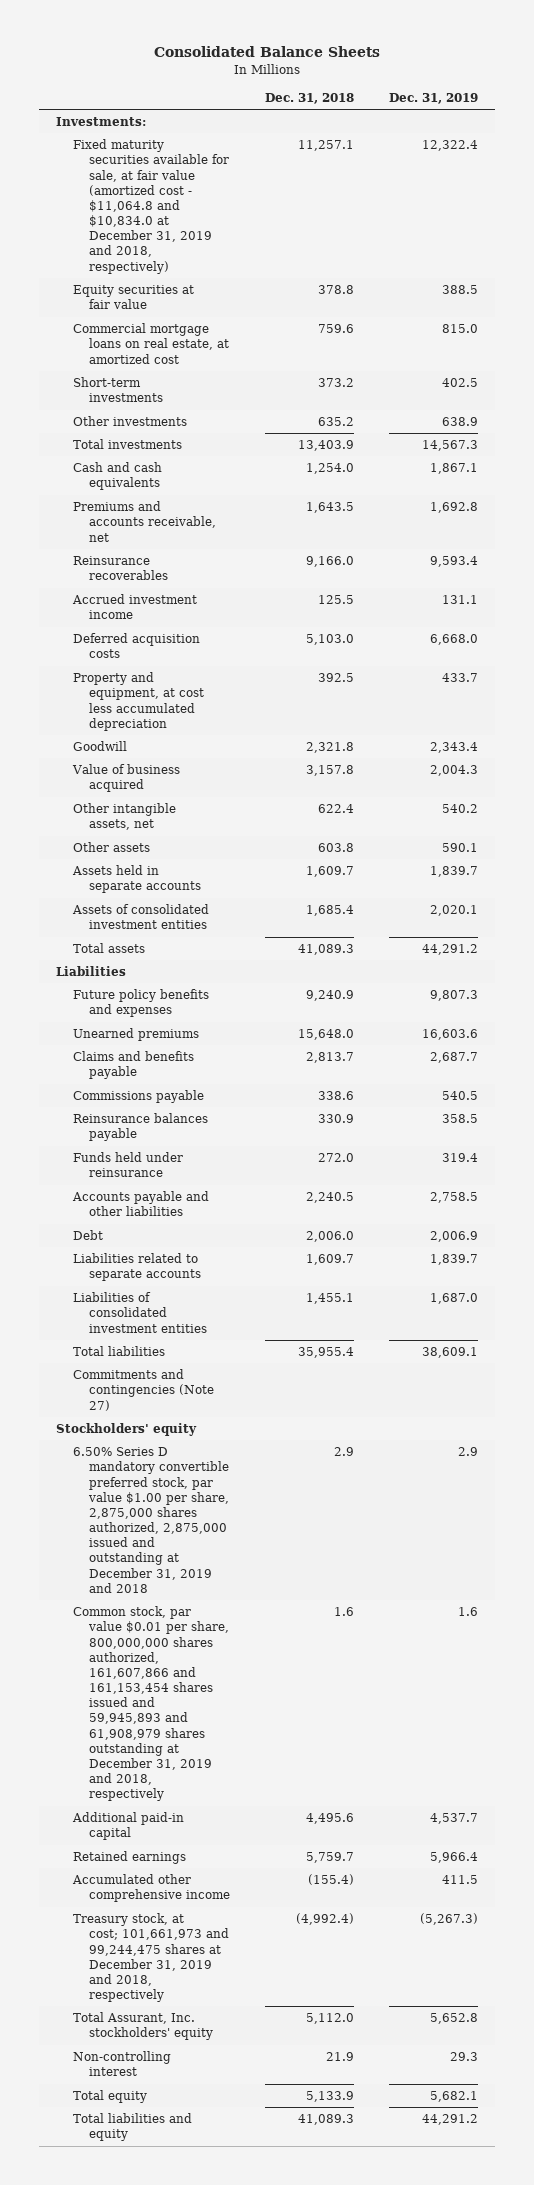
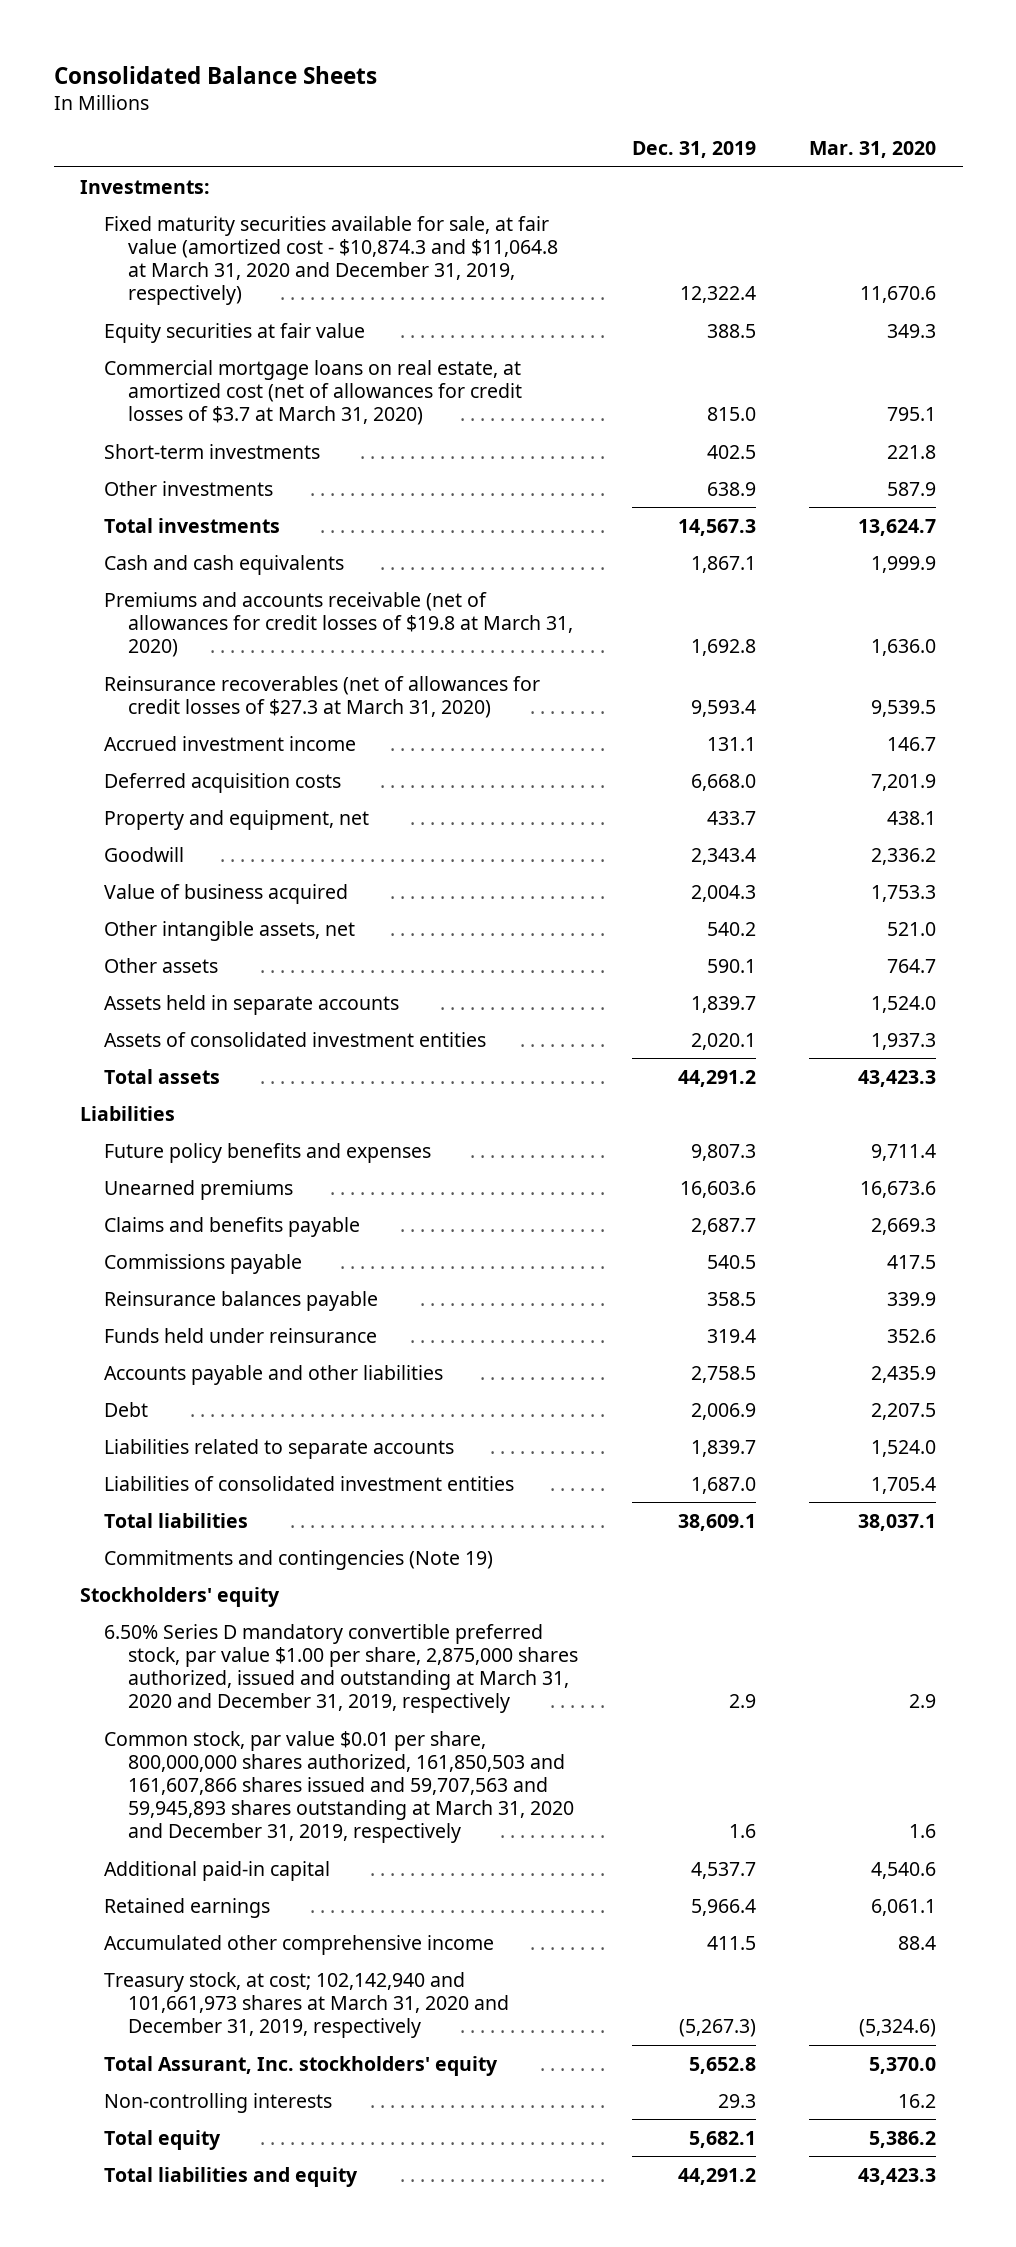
[265,92,355,104] Dec. 31, 2018 -> none
none -> [808,141,936,159] Mar. 31, 2020
[72,139,230,274] Fixed maturity securities available for sale, at fair value (amortized cost - $11,064.8 and $10,834.0 at December 31, 2019 and 2018, respectively) -> [104,215,559,306] Fixed maturity securities available for sale, at fair value (amortized cost - $10,874.3 and $11,064.8 at March 31, 2020 and December 31, 2019, respectively)
[72,323,230,364] Commercial mortgage loans on real estate, at amortized cost -> [104,359,523,426] Commercial mortgage loans on real estate, at amortized cost (net of allowances for credit losses of $3.7 at March 31, 2020)
[72,501,217,542] Premiums and accounts receivable, net -> [104,591,574,658] Premiums and accounts receivable (net of allowances for credit losses of $19.8 at March 31, 2020)
[72,556,169,581] Reinsurance recoverables -> [104,675,541,718] Reinsurance recoverables (net of allowances for credit losses of $27.3 at March 31, 2020)
[72,672,205,731] Property and equipment, at cost less accumulated depreciation -> [104,809,370,830] Property and equipment, net
[72,1369,215,1411] Commitments and contingencies (Note 27) -> [104,1549,494,1570] Commitments and contingencies (Note 19)
[72,1447,230,1593] 6.50% Series D mandatory convertible preferred stock, par value $1.00 per share, 2,875,000 shares authorized, 2,875,000 issued and outstanding at December 31, 2019 and 2018 -> [104,1623,579,1714] 6.50% Series D mandatory convertible preferred stock, par value $1.00 per share, 2,875,000 shares authorized, issued and outstanding at March 31, 2020 and December 31, 2019, respectively
[72,1606,230,1802] Common stock, par value $0.01 per share, 800,000,000 shares authorized, 161,607,866 and 161,153,454 shares issued and 59,945,893 and 61,908,979 shares outstanding at December 31, 2019 and 2018, respectively -> [104,1730,575,1844] Common stock, par value $0.01 per share, 800,000,000 shares authorized, 161,850,503 and 161,607,866 shares issued and 59,707,563 and 59,945,893 shares outstanding at March 31, 2020 and December 31, 2019, respectively
[72,1913,230,2003] Treasury stock, at cost; 101,661,973 and 99,244,475 shares at December 31, 2019 and 2018, respectively -> [104,1971,510,2039] Treasury stock, at cost; 102,142,940 and 101,661,973 shares at March 31, 2020 and December 31, 2019, respectively
[72,2051,171,2077] Non-controlling interest -> [104,2092,333,2113] Non-controlling interests

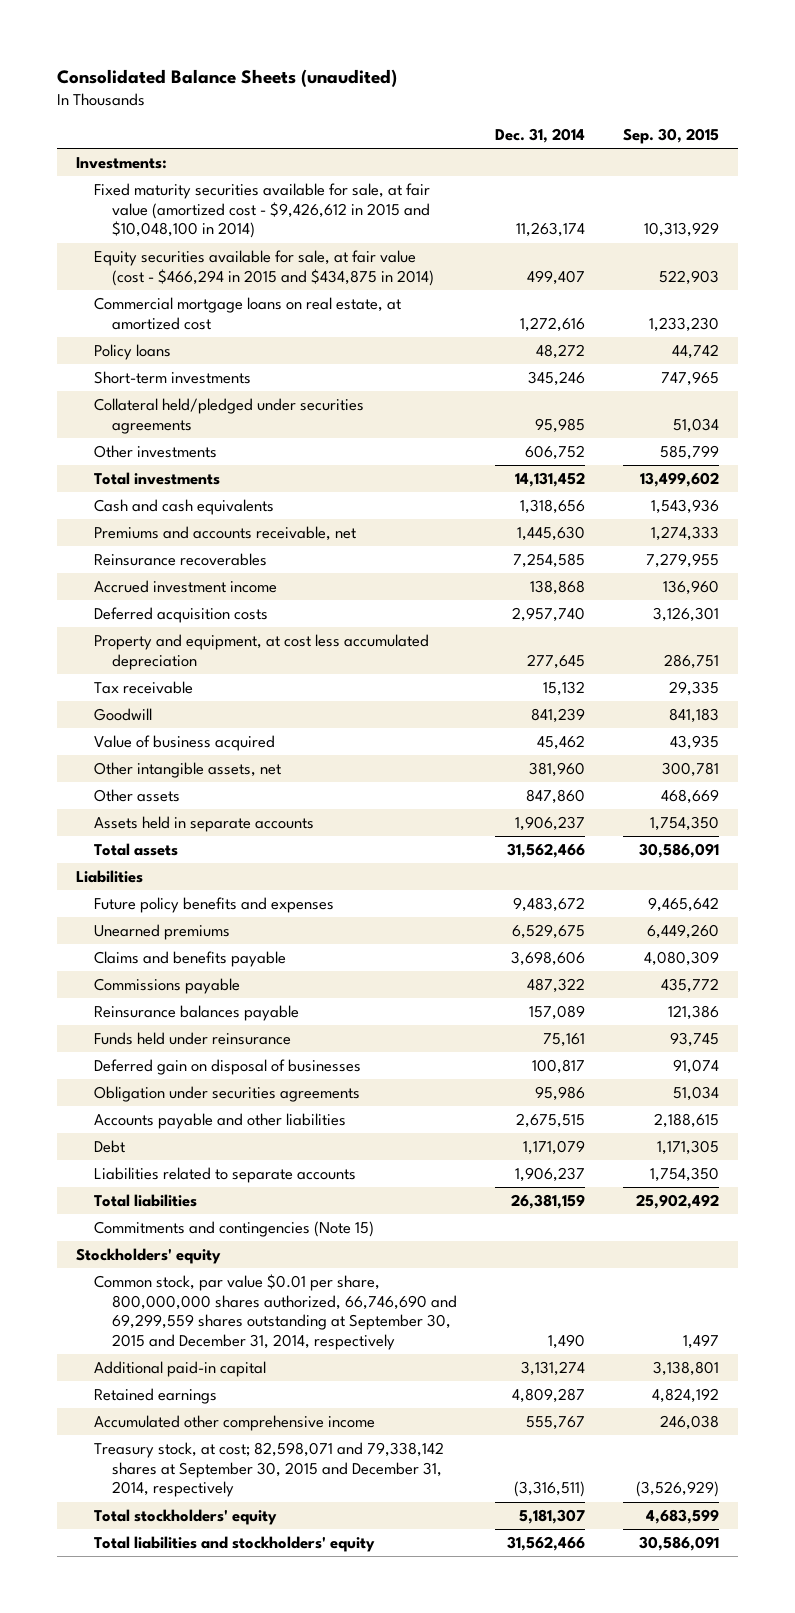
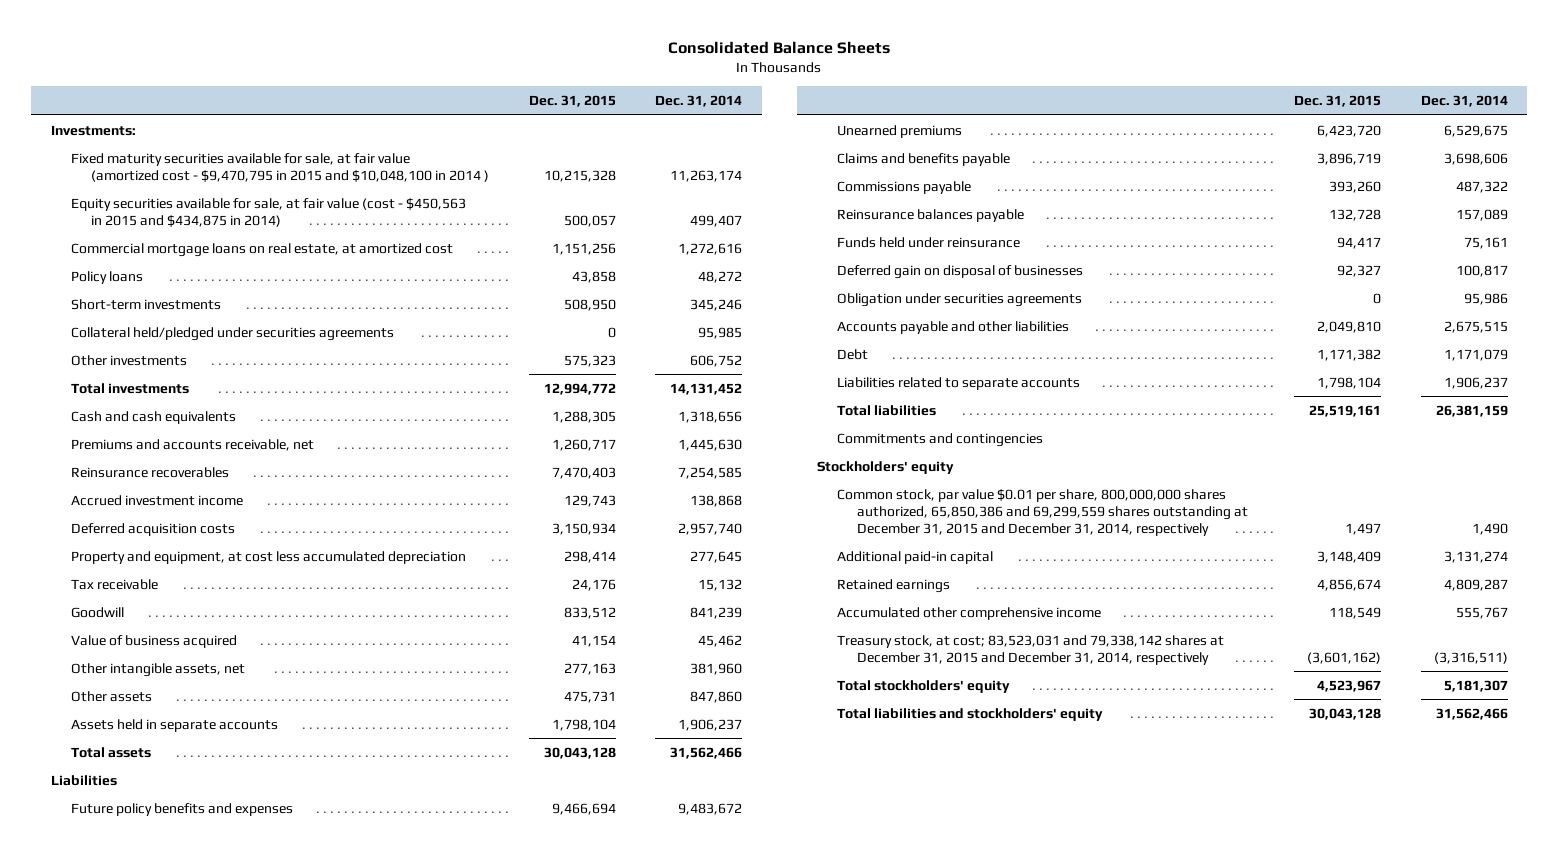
[57,68,398,87] Consolidated Balance Sheets (unaudited) -> [668,41,891,55] Consolidated Balance Sheets
[622,128,719,145] Sep. 30, 2015 -> none
none -> [528,95,616,108] Dec. 31, 2015
[94,183,431,239] Fixed maturity securities available for sale, at fair value (amortized cost - $9,426,612 in 2015 and $10,048,100 in 2014) -> [71,152,490,182] Fixed maturity securities available for sale, at fair value (amortized cost - $9,470,795 in 2015 and $10,048,100 in 2014 )
[94,250,435,286] Equity securities available for sale, at fair value (cost - $466,294 in 2015 and $434,875 in 2014) -> [71,197,467,227] Equity securities available for sale, at fair value (cost - $450,563 in 2015 and $434,875 in 2014)
[94,1221,375,1238] Commitments and contingencies (Note 15) -> [836,432,1043,447] Commitments and contingencies
[94,1274,458,1351] Common stock, par value $0.01 per share, 800,000,000 shares authorized, 66,746,690 and 69,299,559 shares outstanding at September 30, 2015 and December 31, 2014, respectively -> [836,488,1248,536] Common stock, par value $0.01 per share, 800,000,000 shares authorized, 65,850,386 and 69,299,559 shares outstanding at December 31, 2015 and December 31, 2014, respectively
[94,1442,445,1498] Treasury stock, at cost; 82,598,071 and 79,338,142 shares at September 30, 2015 and December 31, 2014, respectively -> [836,634,1224,665] Treasury stock, at cost; 83,523,031 and 79,338,142 shares at December 31, 2015 and December 31, 2014, respectively

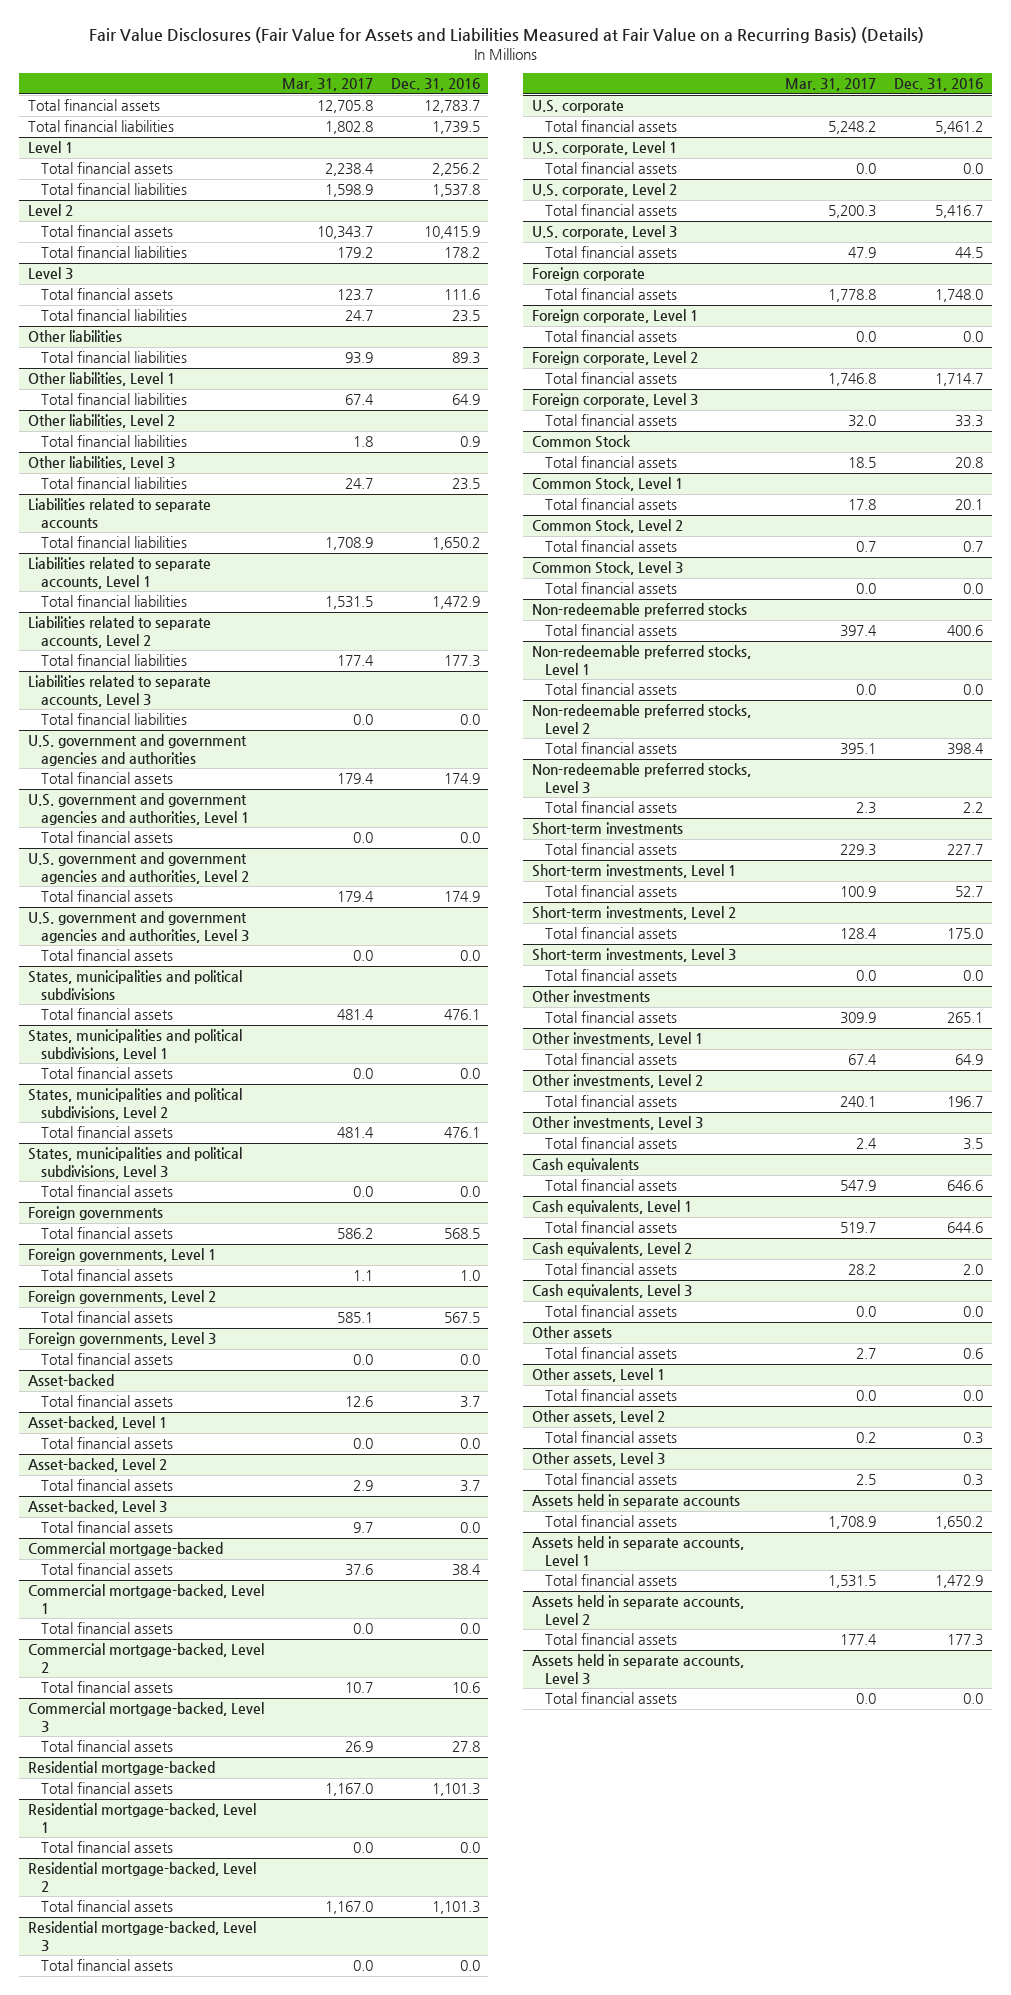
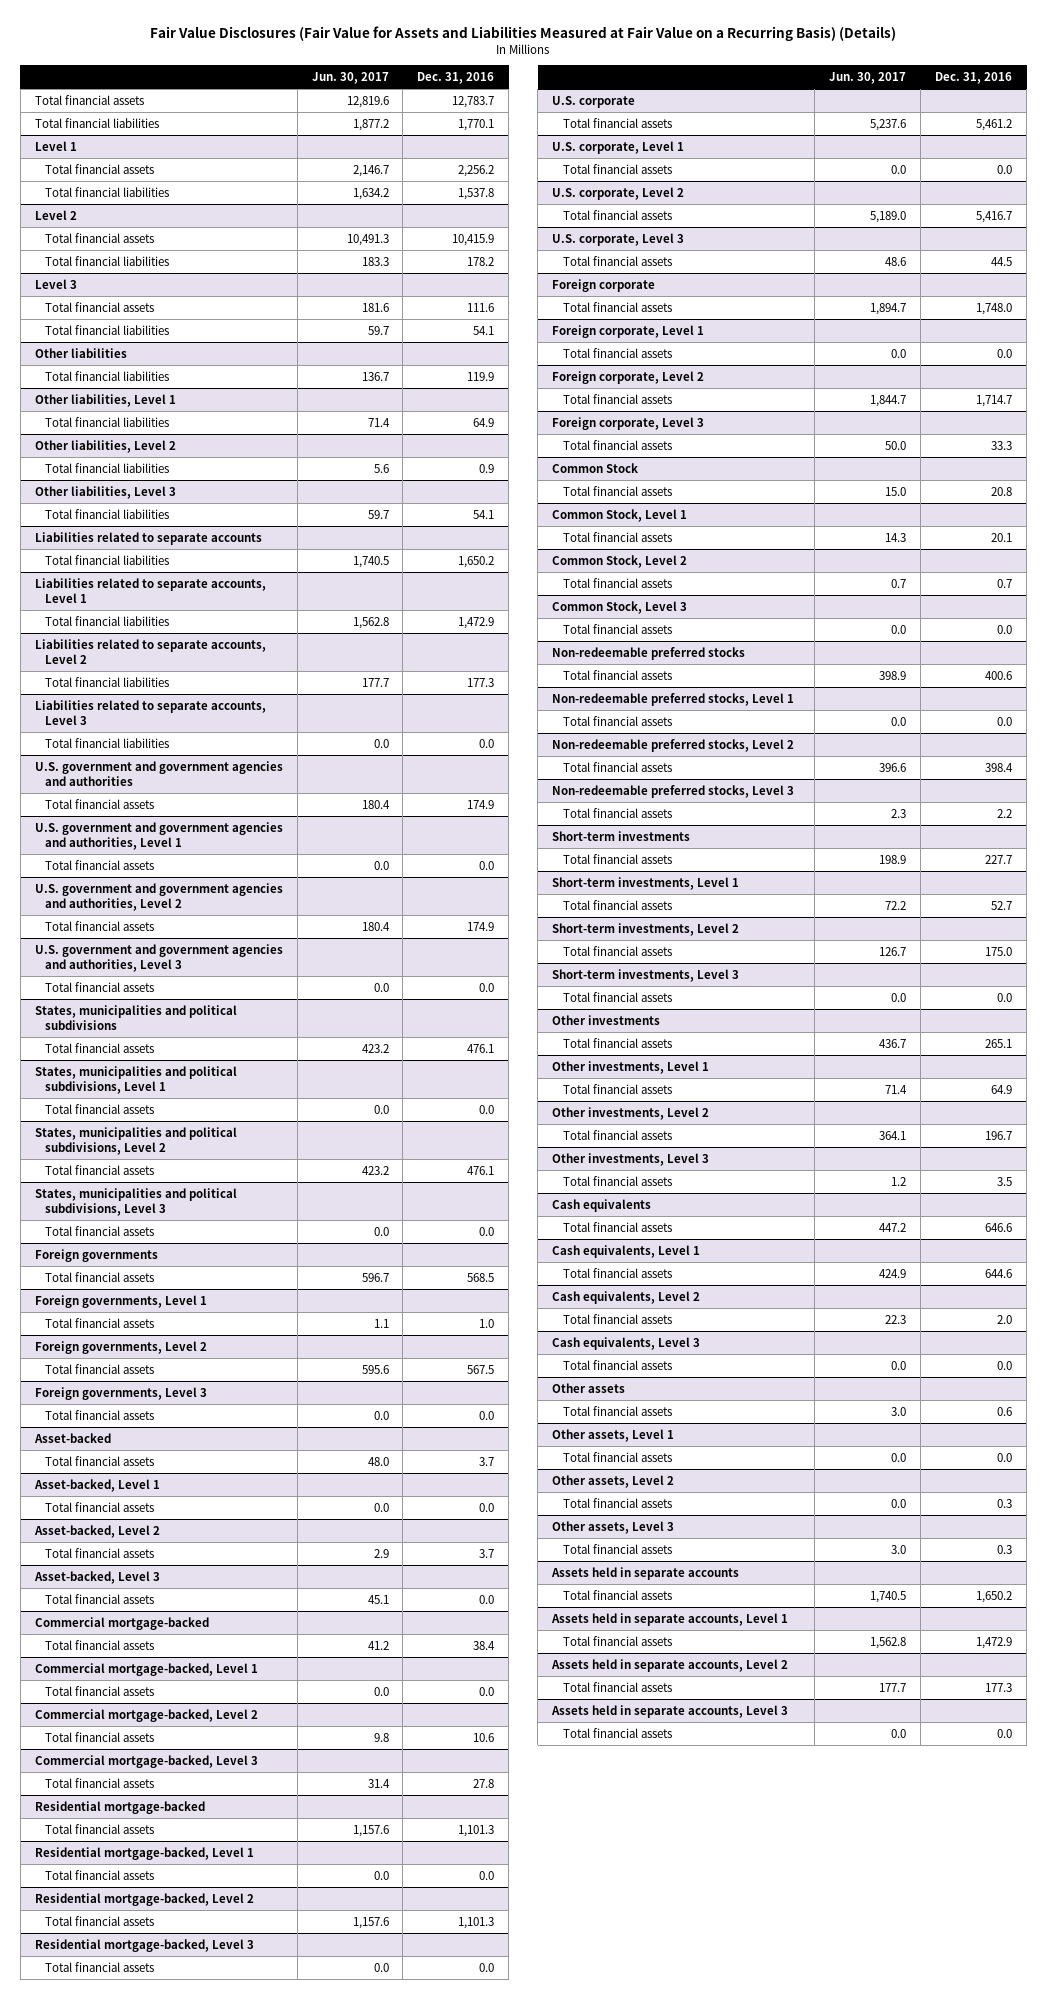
[281,78,373,92] Mar. 31, 2017 -> none
none -> [311,71,389,84] Jun. 30, 2017
[431,121,480,135] 1,739.5 -> [458,118,495,131] 1,770.1
[451,310,480,323] 23.5 -> [473,325,495,335] 54.1
[451,352,480,365] 89.3 -> [467,371,495,381] 119.9
[451,478,480,491] 23.5 -> [473,509,495,519] 54.1

